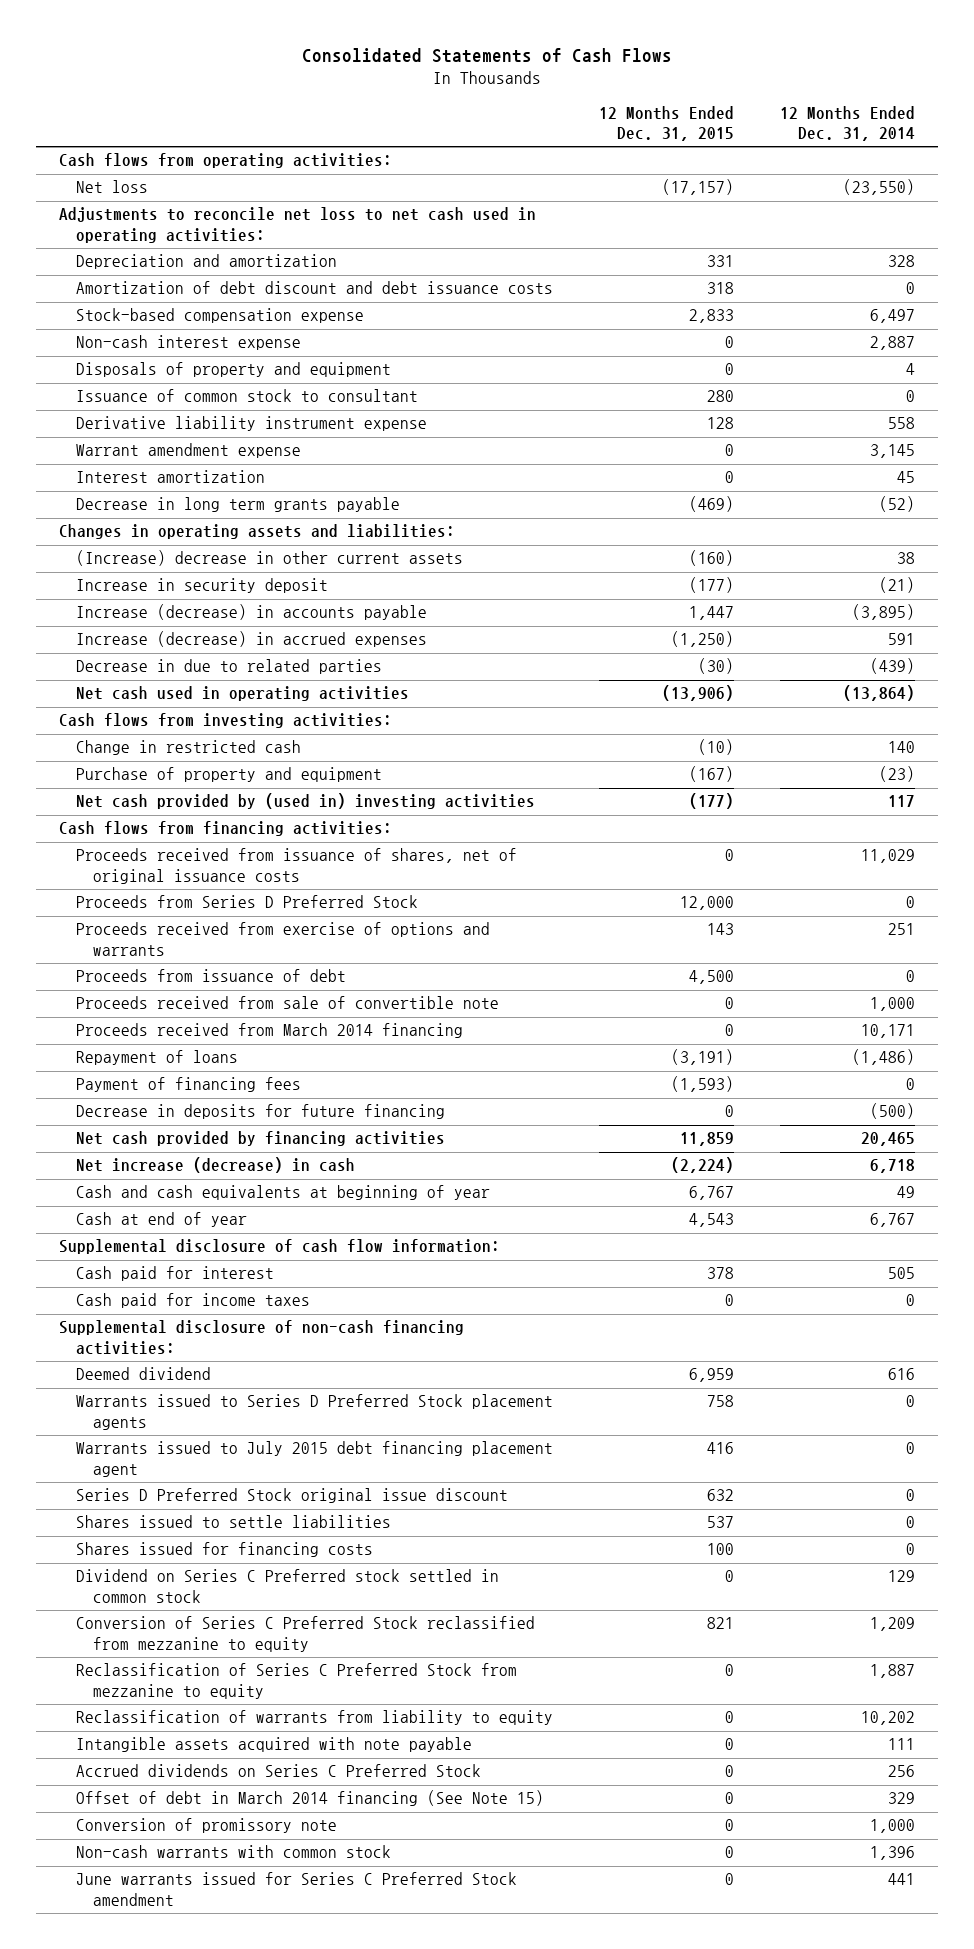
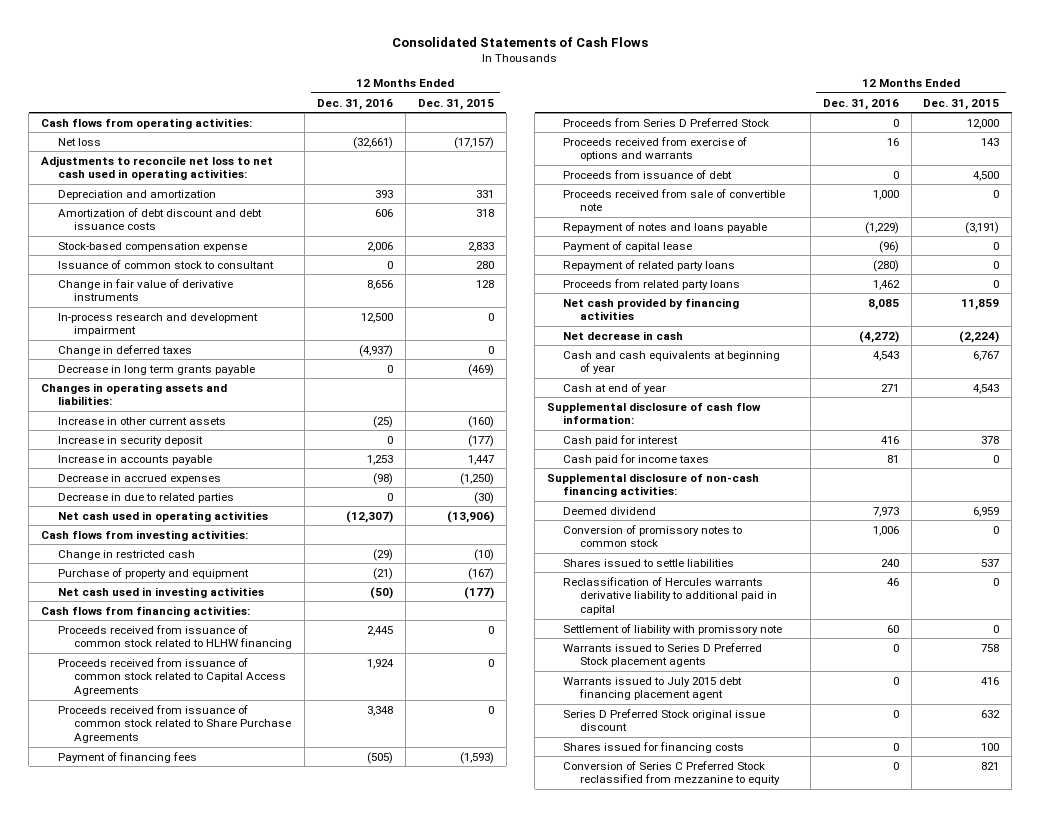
[780,105,916,142] 12 Months Ended Dec. 31, 2014 -> none
none -> [316,98,393,110] Dec. 31, 2016
[76,335,302,351] Non-cash interest expense -> none
[76,362,392,378] Disposals of property and equipment -> none
[76,443,302,459] Warrant amendment expense -> none
[76,470,266,484] Interest amortization -> none
[76,416,428,432] Derivative liability instrument expense -> [57,278,233,302] Change in fair value of derivative instruments
none -> [57,312,258,337] In-process research and development impairment
none -> [57,344,192,356] Change in deferred taxes
[76,550,464,567] (Increase) decrease in other current assets -> [57,416,226,425] Increase in other current assets
[76,604,428,621] Increase (decrease) in accounts payable -> [57,454,212,465] Increase in accounts payable
[76,631,428,648] Increase (decrease) in accrued expenses -> [57,473,221,484] Decrease in accrued expenses
[76,793,536,810] Net cash provided by (used in) investing activities -> [57,586,264,598] Net cash used in investing activities
[76,848,518,885] Proceeds received from issuance of shares, net of original issuance costs -> none
none -> [57,624,292,650] Proceeds received from issuance of common stock related to HLHW financing
none -> [57,657,286,697] Proceeds received from issuance of common stock related to Capital Access Agreements
none -> [57,704,291,744] Proceeds received from issuance of common stock related to Share Purchase Agreements
[76,1077,302,1093] Payment of financing fees -> [57,751,197,763] Payment of financing fees
[76,1023,464,1039] Proceeds received from March 2014 financing -> none
[76,1104,446,1120] Decrease in deposits for future financing -> none
[76,1050,239,1066] Repayment of loans -> [563,221,768,233] Repayment of notes and loans payable
none -> [563,240,693,252] Payment of capital lease
none -> [563,259,736,271] Repayment of related party loans
none -> [563,278,741,290] Proceeds from related party loans
[76,1157,356,1174] Net increase (decrease) in cash -> [563,330,684,340] Net decrease in cash
none -> [563,524,743,548] Conversion of promissory notes to common stock
[76,1515,392,1529] Shares issued to settle liabilities -> [563,558,735,567] Shares issued to settle liabilities
none -> [563,576,777,616] Reclassification of Hercules warrants derivative liability to additional paid in capital
none -> [563,623,783,635] Settlement of liability with promissory note
[76,1569,500,1604] Dividend on Series C Preferred stock settled in common stock -> none
[76,1663,518,1700] Reclassification of Series C Preferred Stock from mezzanine to equity -> none
[76,1710,554,1726] Reclassification of warrants from liability to equity -> none
[76,1737,473,1753] Intangible assets acquired with note payable -> none
[76,1764,482,1778] Accrued dividends on Series C Preferred Stock -> none
[76,1790,545,1807] Offset of debt in March 2014 financing (See Note 15) -> none
[76,1818,338,1834] Conversion of promissory note -> none
[76,1845,392,1859] Non-cash warrants with common stock -> none
[76,1872,518,1907] June warrants issued for Series C Preferred Stock amendment -> none

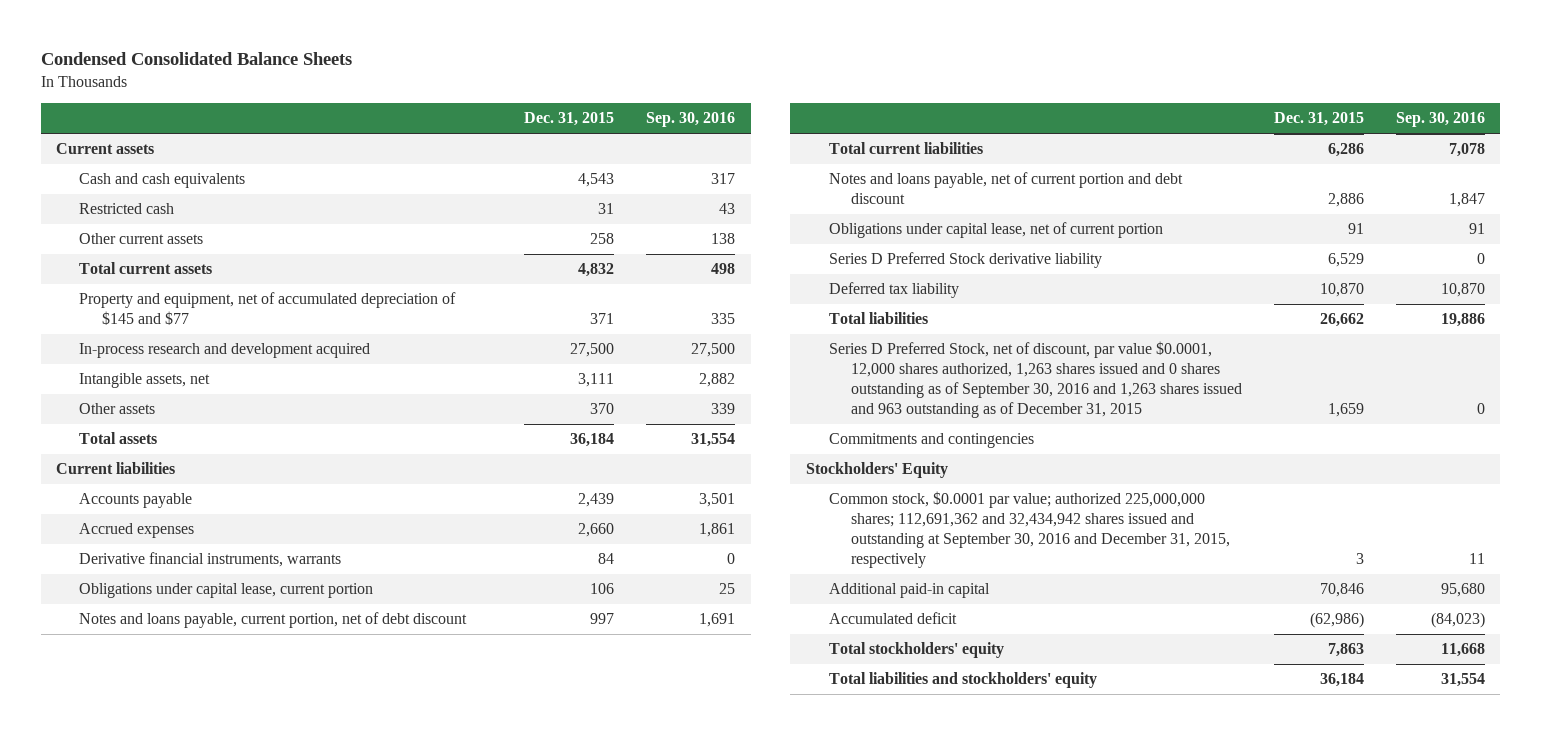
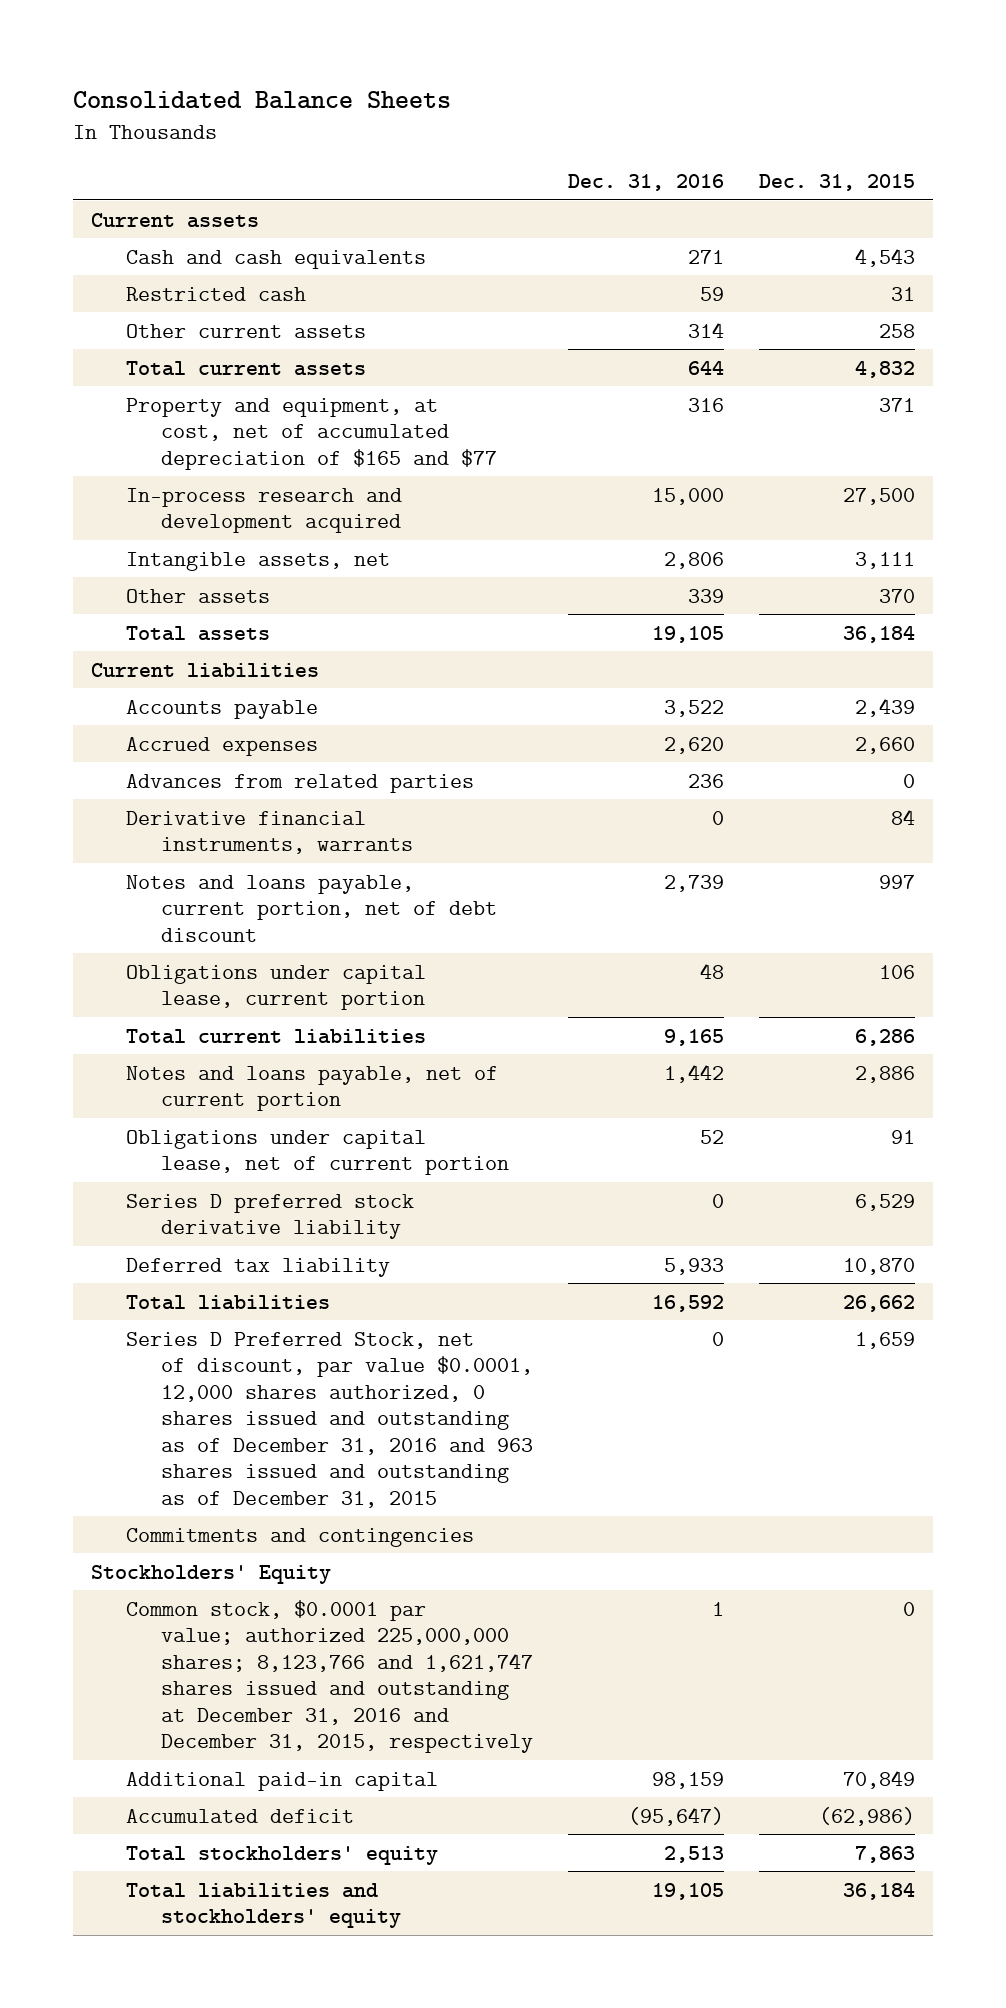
[40,52,352,66] Condensed Consolidated Balance Sheets -> [72,91,451,110] Consolidated Balance Sheets
[645,112,735,128] Sep. 30, 2016 -> none
none -> [568,173,725,191] Dec. 31, 2016
[79,292,457,326] Property and equipment, net of accumulated depreciation of $145 and $77 -> [125,397,497,470] Property and equipment, at cost, net of accumulated depreciation of $165 and $77
none -> [125,773,474,793] Advances from related parties
[79,583,374,599] Obligations under capital lease, current portion -> [125,964,426,1011] Obligations under capital lease, current portion
[828,172,1183,205] Notes and loans payable, net of current portion and debt discount -> [125,1065,498,1112] Notes and loans payable, net of current portion
[828,252,1102,269] Series D Preferred Stock derivative liability -> [125,1193,414,1240] Series D preferred stock derivative liability
[828,341,1243,418] Series D Preferred Stock, net of discount, par value $0.0001, 12,000 shares authorized, 1,263 shares issued and 0 shares outstanding as of September 30, 2016 and 1,263 shares issued and 963 outstanding as of December 31, 2015 -> [125,1331,533,1508] Series D Preferred Stock, net of discount, par value $0.0001, 12,000 shares authorized, 0 shares issued and outstanding as of December 31, 2016 and 963 shares issued and outstanding as of December 31, 2015
[828,491,1231,568] Common stock, $0.0001 par value; authorized 225,000,000 shares; 112,691,362 and 32,434,942 shares issued and outstanding at September 30, 2016 and December 31, 2015, respectively -> [125,1599,533,1754] Common stock, $0.0001 par value; authorized 225,000,000 shares; 8,123,766 and 1,621,747 shares issued and outstanding at December 31, 2016 and December 31, 2015, respectively
[1355,552,1364,564] 3 -> [903,1601,916,1616] 0
[1319,583,1364,598] 70,846 -> [843,1769,916,1789] 70,849

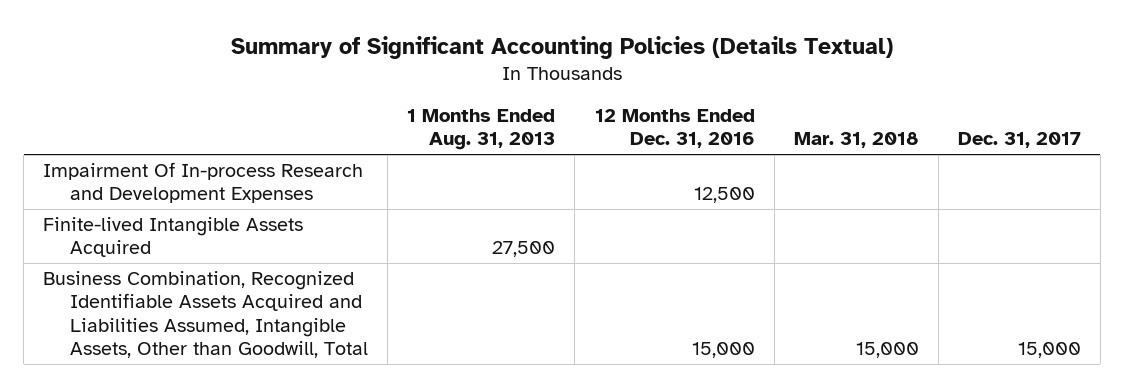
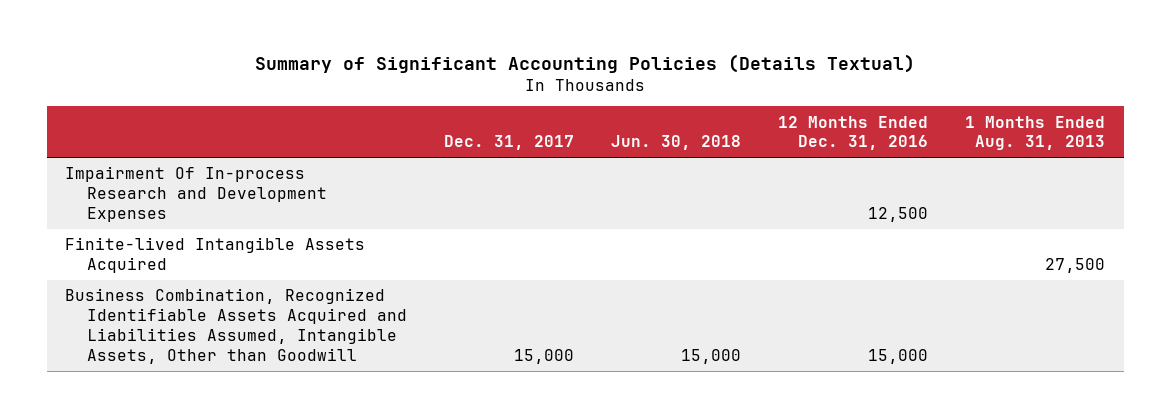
[793,132,919,149] Mar. 31, 2018 -> none
none -> [611,135,742,151] Jun. 30, 2018
[43,271,369,358] Business Combination, Recognized Identifiable Assets Acquired and Liabilities Assumed, Intangible Assets, Other than Goodwill, Total -> [65,288,407,364] Business Combination, Recognized Identifiable Assets Acquired and Liabilities Assumed, Intangible Assets, Other than Goodwill

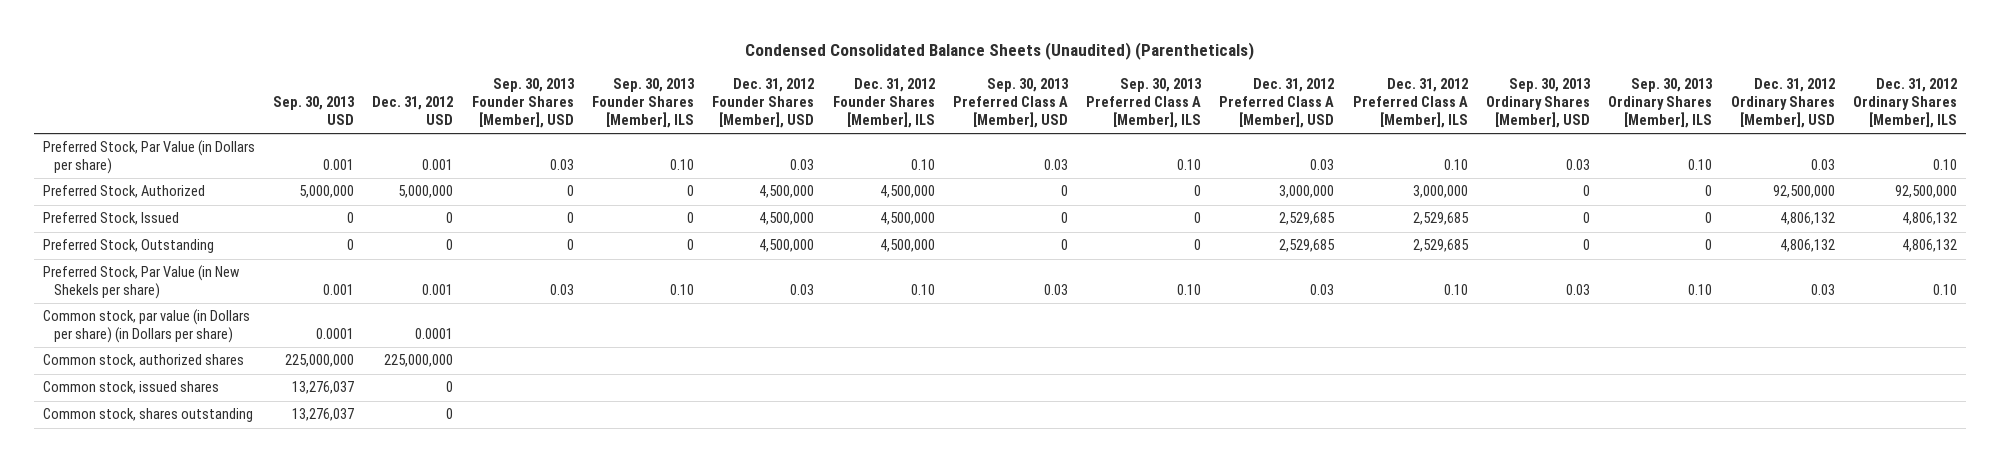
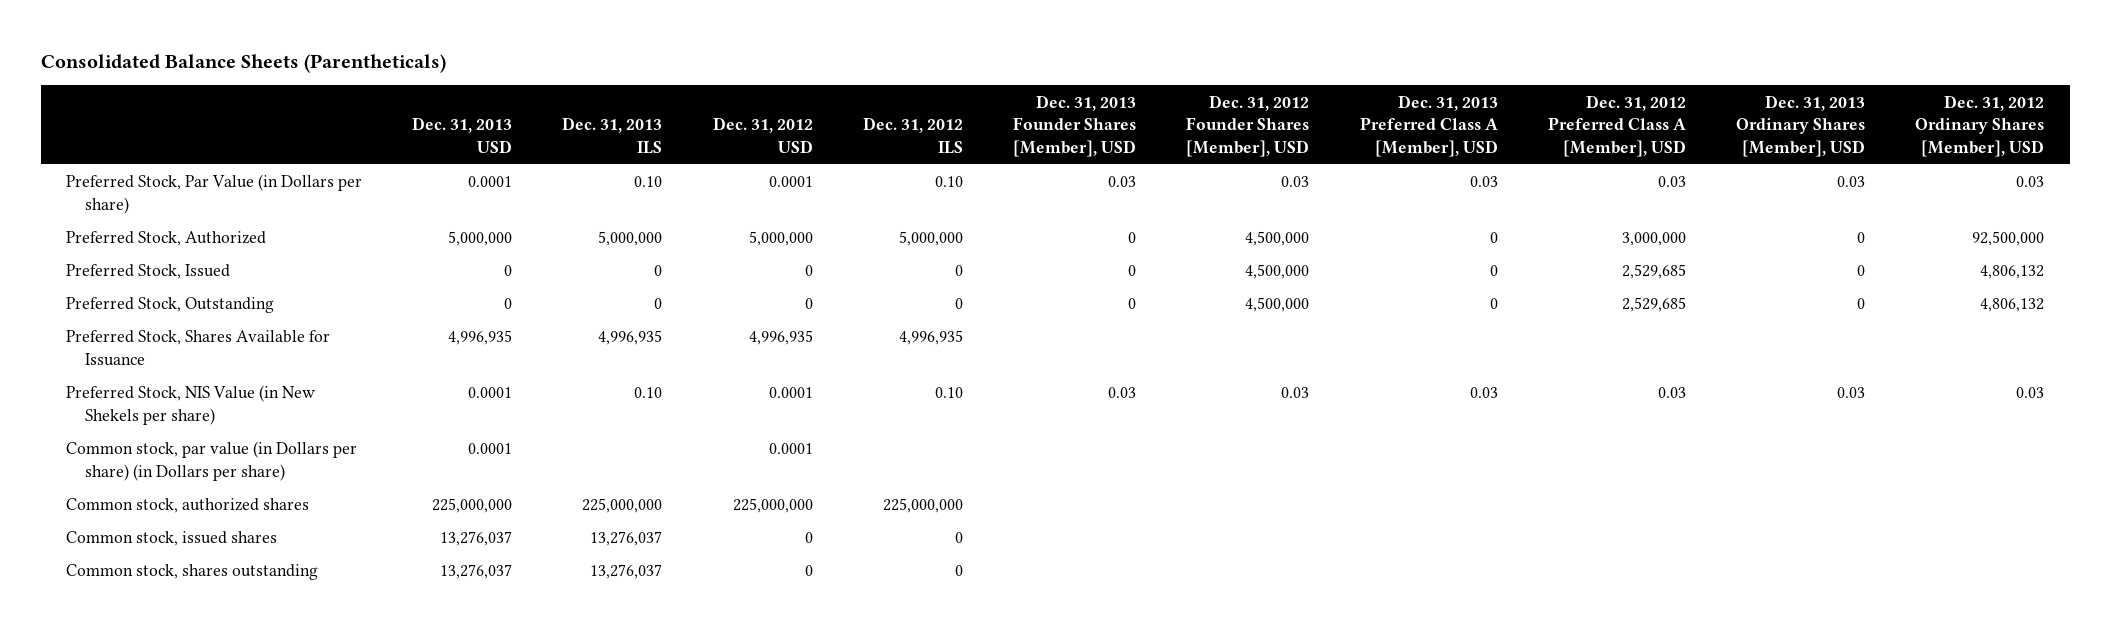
[744,42,1254,61] Condensed Consolidated Balance Sheets (Unaudited) (Parentheticals) -> [40,53,446,73] Consolidated Balance Sheets (Parentheticals)
[273,96,356,126] Sep. 30, 2013 USD -> none
[471,78,575,129] Sep. 30, 2013 Founder Shares [Member], USD -> none
[591,78,695,129] Sep. 30, 2013 Founder Shares [Member], ILS -> none
[832,78,935,129] Dec. 31, 2012 Founder Shares [Member], ILS -> none
[952,78,1069,129] Sep. 30, 2013 Preferred Class A [Member], USD -> none
[1086,78,1203,129] Sep. 30, 2013 Preferred Class A [Member], ILS -> none
[1352,78,1468,129] Dec. 31, 2012 Preferred Class A [Member], ILS -> none
[1486,78,1592,129] Sep. 30, 2013 Ordinary Shares [Member], USD -> none
[1608,78,1714,129] Sep. 30, 2013 Ordinary Shares [Member], ILS -> none
[1853,78,1958,129] Dec. 31, 2012 Ordinary Shares [Member], ILS -> none
none -> [412,117,513,153] Dec. 31, 2013 USD
none -> [562,117,663,154] Dec. 31, 2013 ILS
none -> [862,117,963,154] Dec. 31, 2012 ILS
none -> [1013,94,1137,157] Dec. 31, 2013 Founder Shares [Member], USD
none -> [1359,94,1498,157] Dec. 31, 2013 Preferred Class A [Member], USD
none -> [1736,94,1866,157] Dec. 31, 2013 Ordinary Shares [Member], USD
[422,159,454,171] 0.001 -> [768,176,813,188] 0.0001
none -> [65,330,330,366] Preferred Stock, Shares Available for Issuance
[42,265,240,300] Preferred Stock, Par Value (in New Shekels per share) -> [65,385,315,425] Preferred Stock, NIS Value (in New Shekels per share)
[422,284,454,296] 0.001 -> [768,387,813,399] 0.0001

